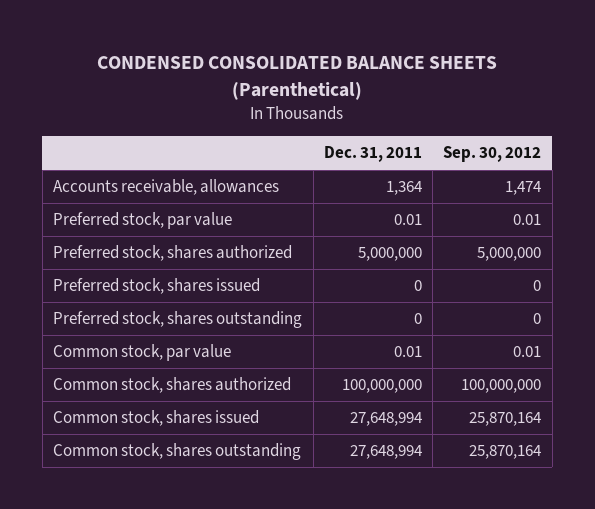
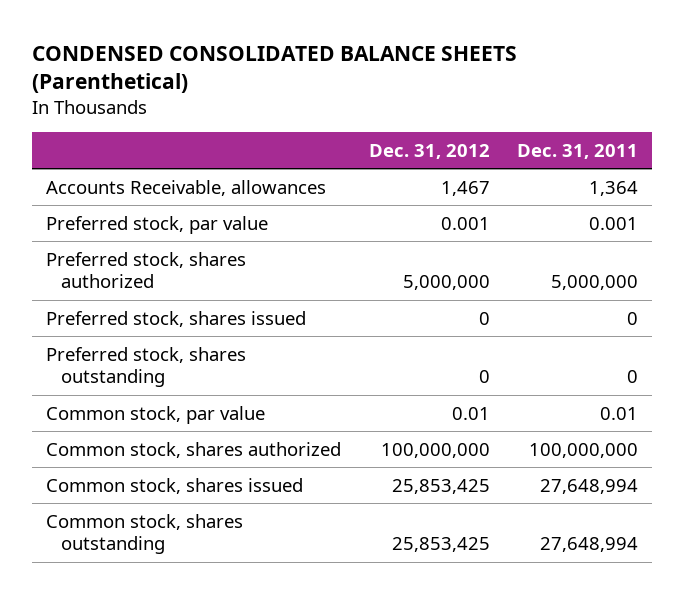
[443,146,542,163] Sep. 30, 2012 -> none
none -> [368,143,490,159] Dec. 31, 2012
[53,179,280,196] Accounts receivable, allowances -> [45,179,326,196] Accounts Receivable, allowances
[393,214,422,226] 0.01 -> [589,216,639,230] 0.001

